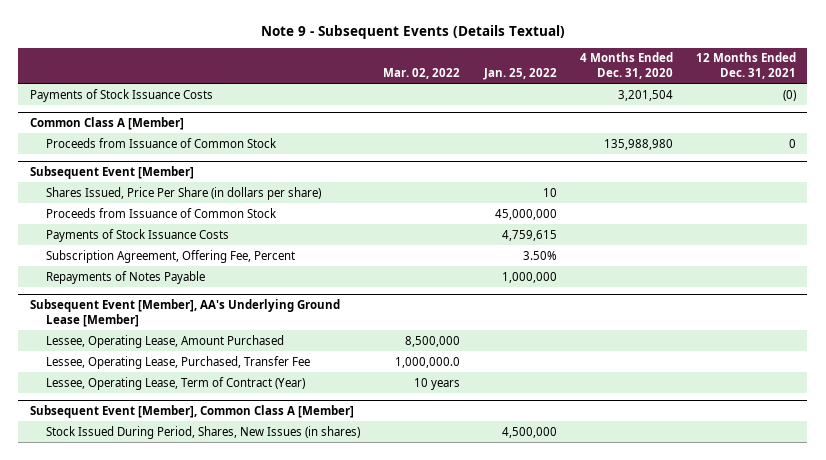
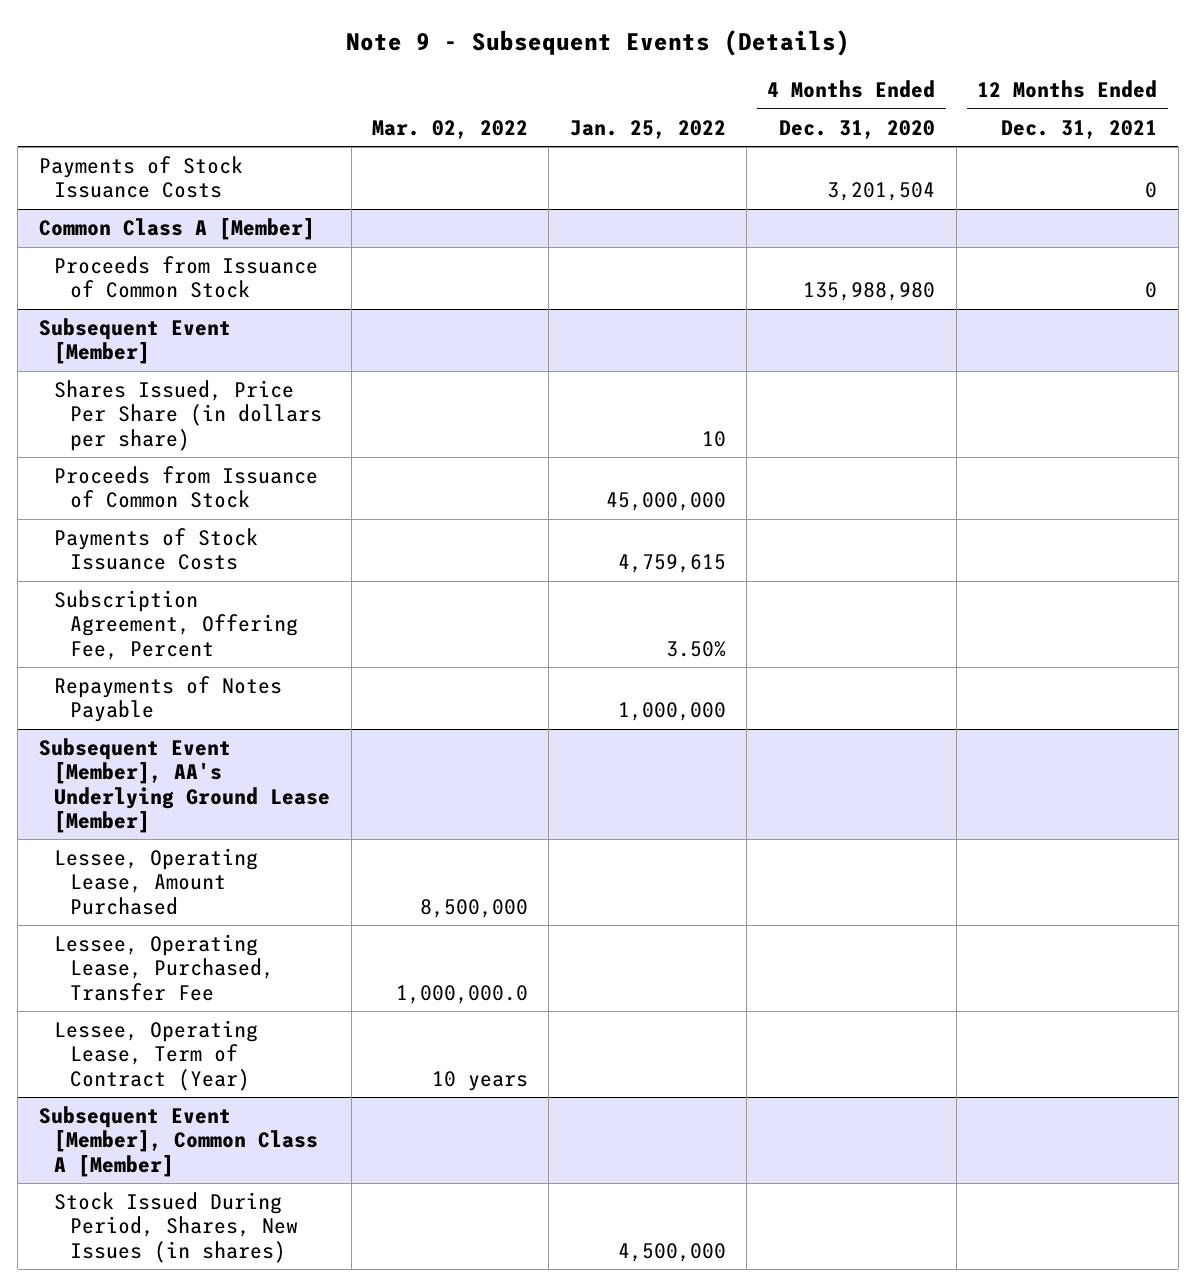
[260,25,565,40] Note 9 - Subsequent Events (Details Textual) -> [345,30,850,57] Note 9 - Subsequent Events (Details)
[782,89,796,101] (0) -> [1145,182,1158,199] 0

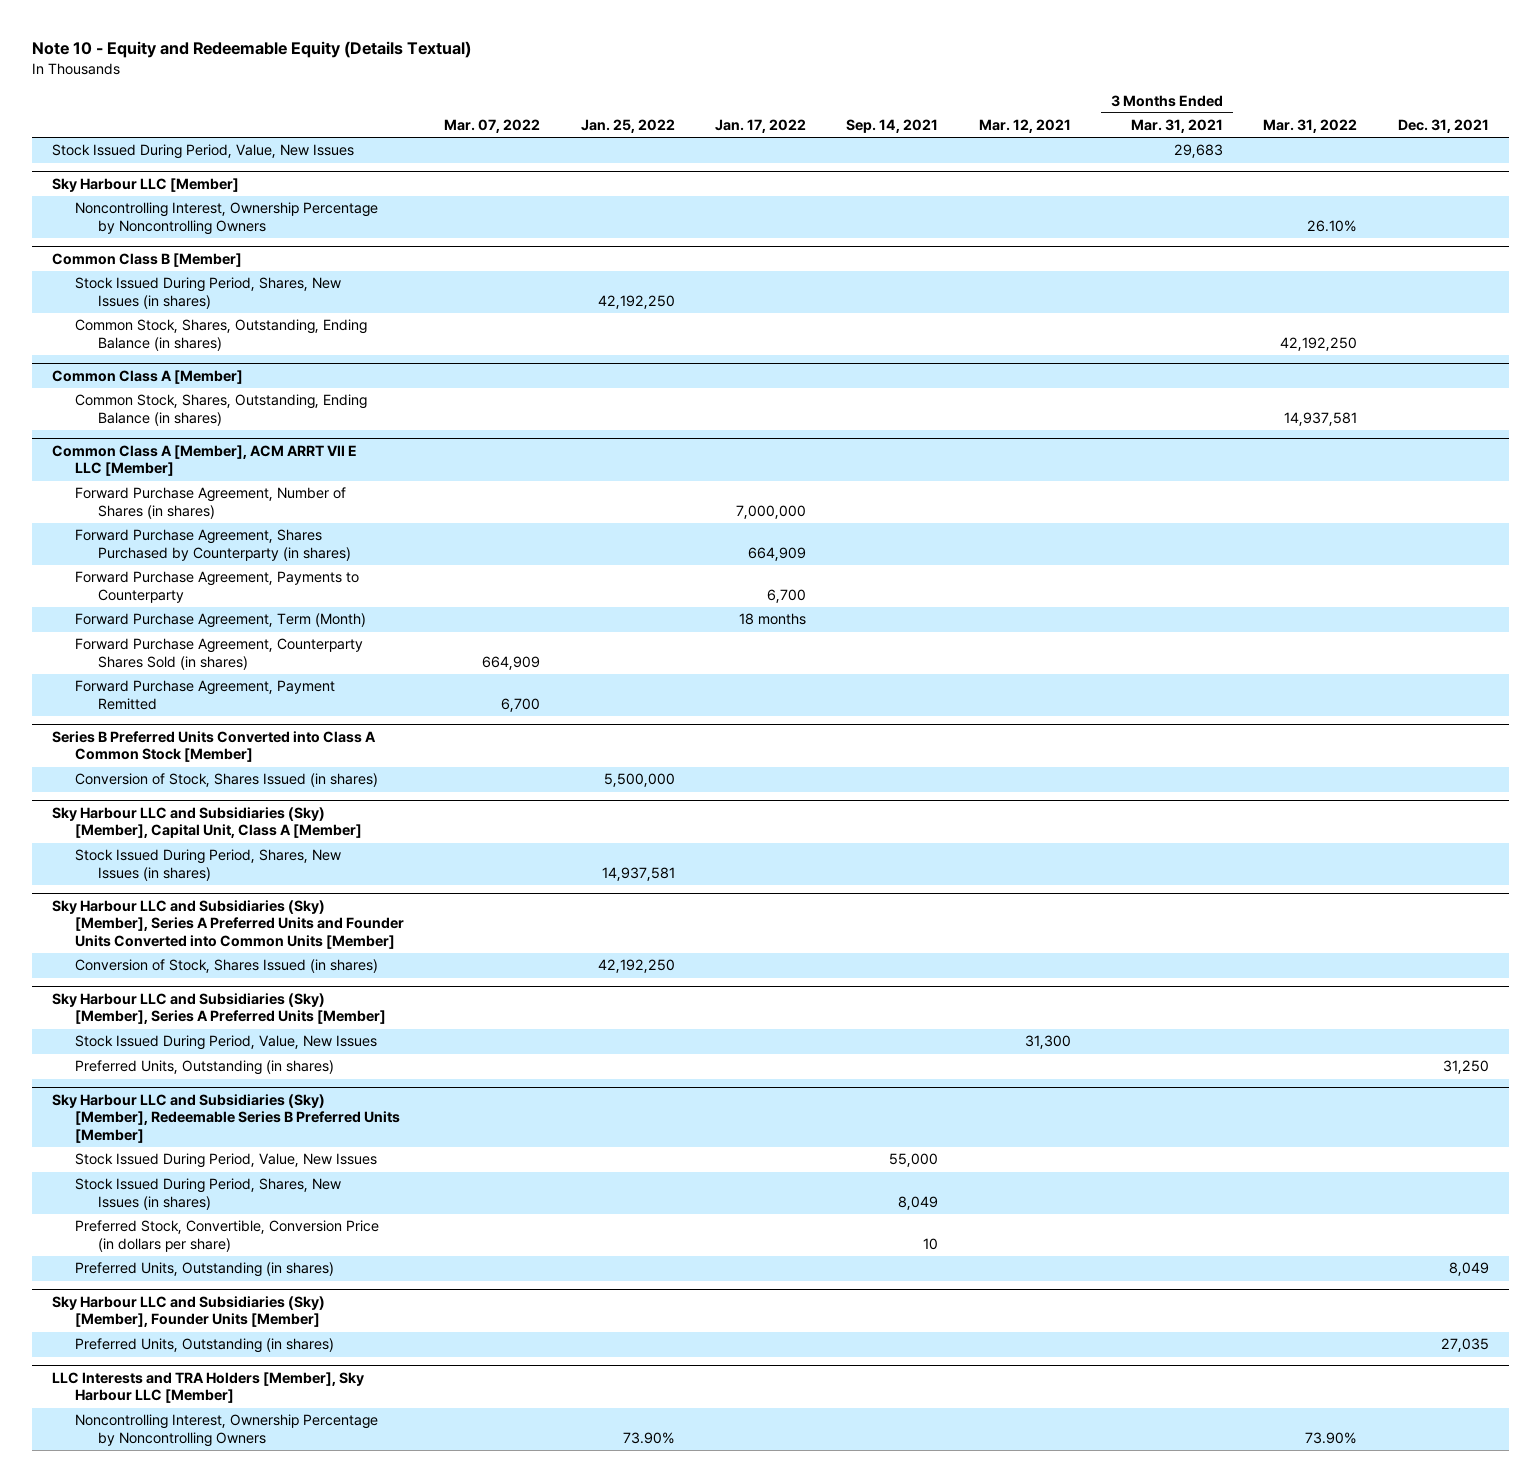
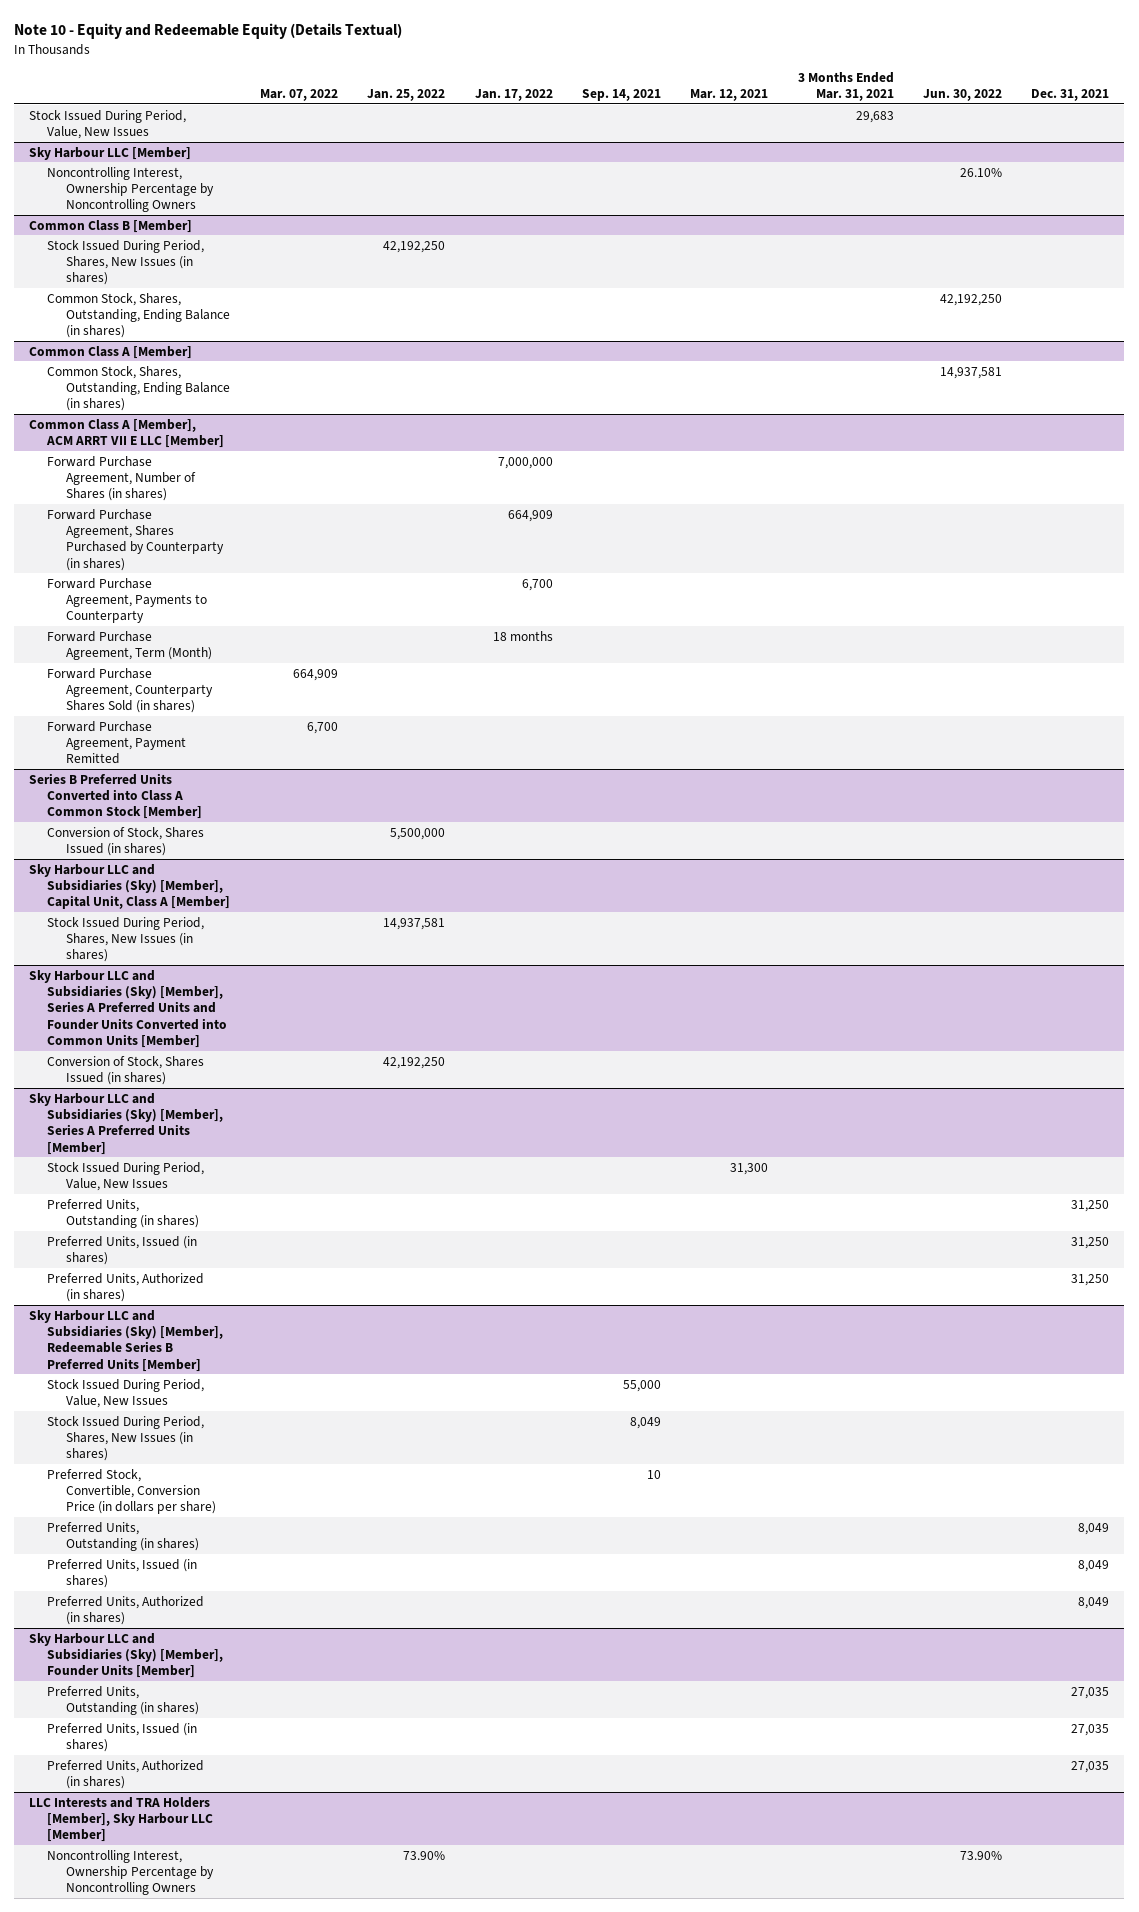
[1263,119,1358,134] Mar. 31, 2022 -> none
none -> [923,89,1003,102] Jun. 30, 2022
none -> [47,1235,198,1265] Preferred Units, Issued (in shares)
none -> [47,1272,205,1302] Preferred Units, Authorized (in shares)
none -> [47,1558,198,1588] Preferred Units, Issued (in shares)
none -> [47,1595,205,1625] Preferred Units, Authorized (in shares)
none -> [47,1722,198,1752] Preferred Units, Issued (in shares)
none -> [47,1759,205,1789] Preferred Units, Authorized (in shares)

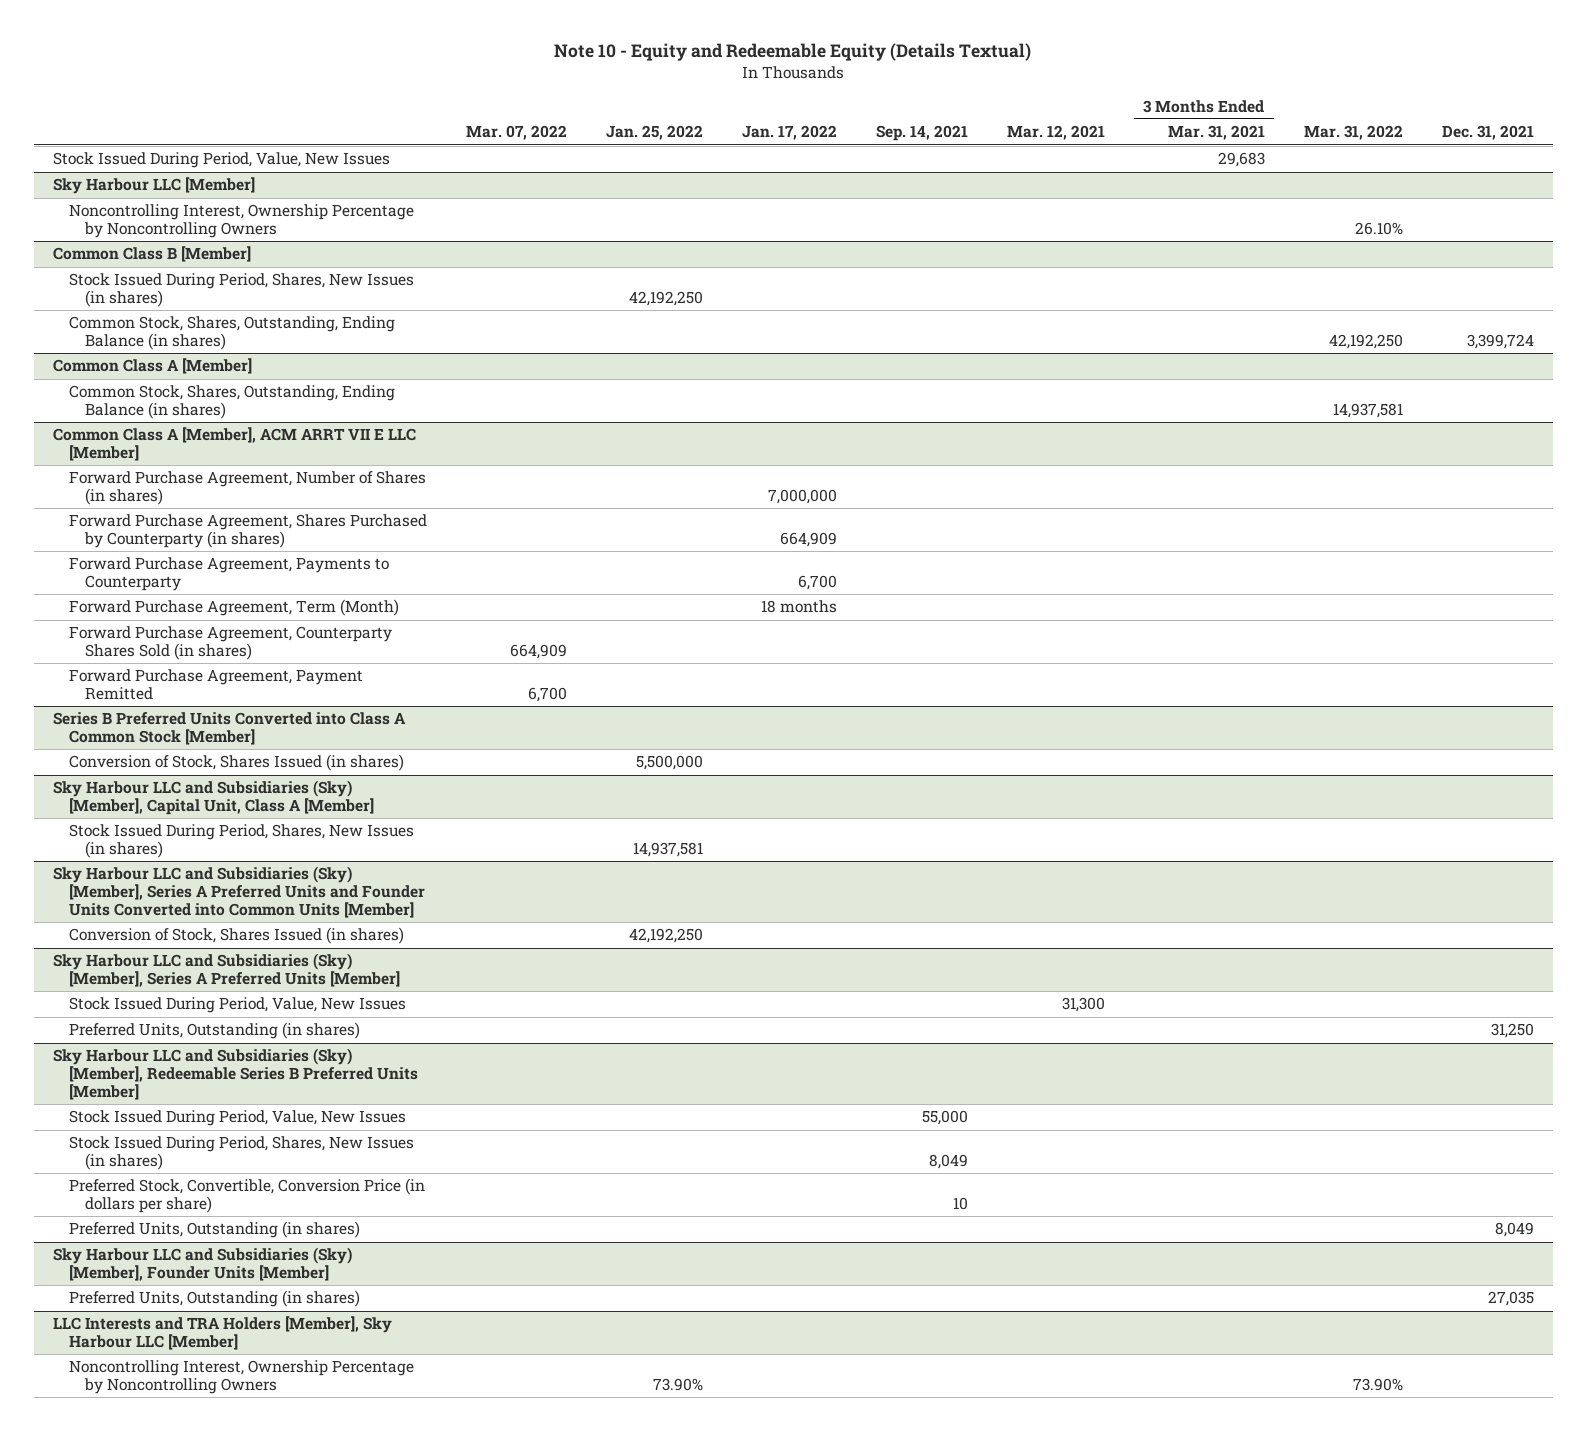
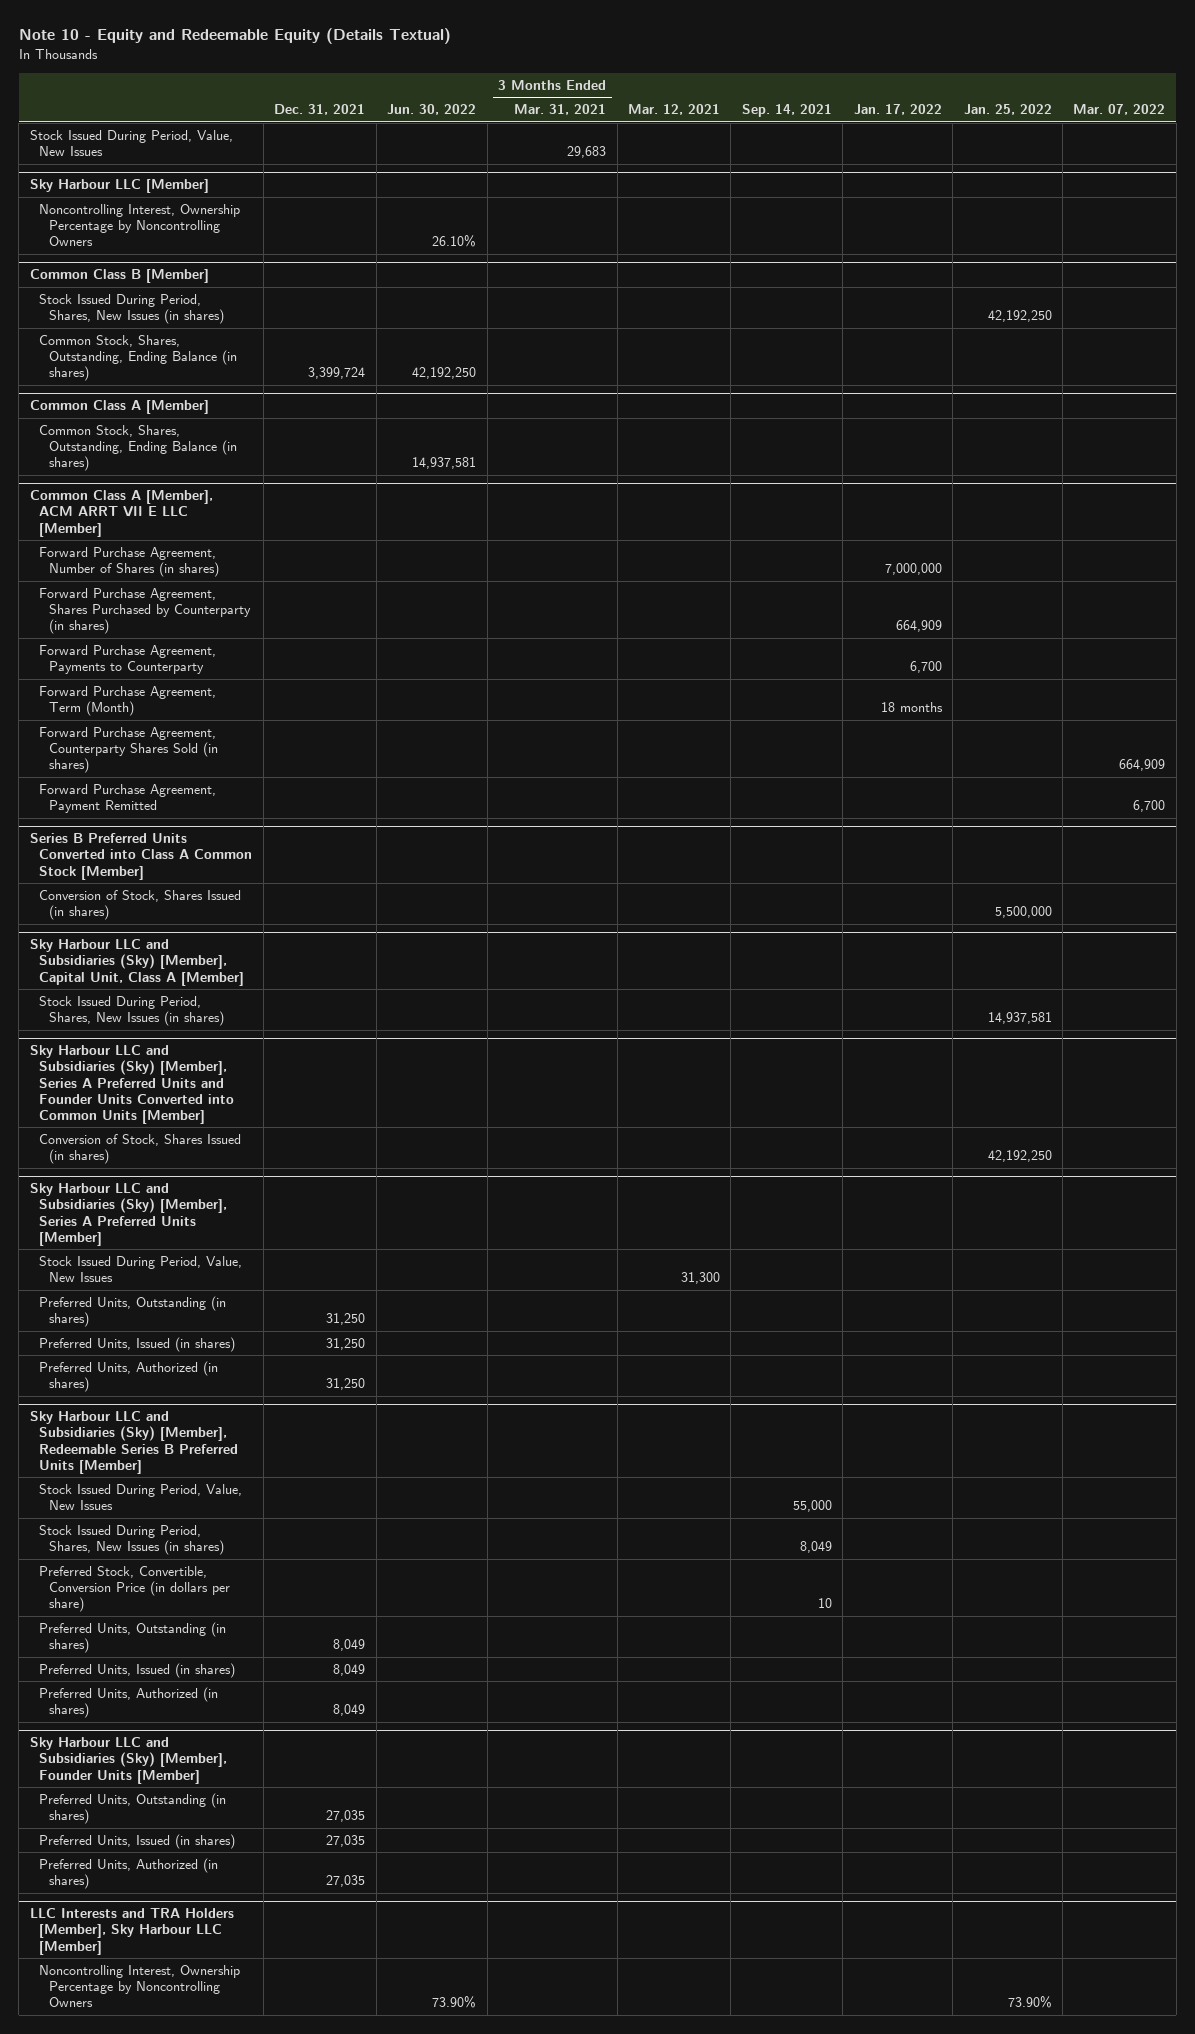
[1303,125,1403,141] Mar. 31, 2022 -> none
none -> [387,104,477,116] Jun. 30, 2022
none -> [39,1337,236,1353] Preferred Units, Issued (in shares)
none -> [39,1361,219,1393] Preferred Units, Authorized (in shares)
none -> [39,1663,236,1679] Preferred Units, Issued (in shares)
none -> [39,1687,219,1719] Preferred Units, Authorized (in shares)
none -> [39,1834,236,1850] Preferred Units, Issued (in shares)
none -> [39,1858,219,1890] Preferred Units, Authorized (in shares)

